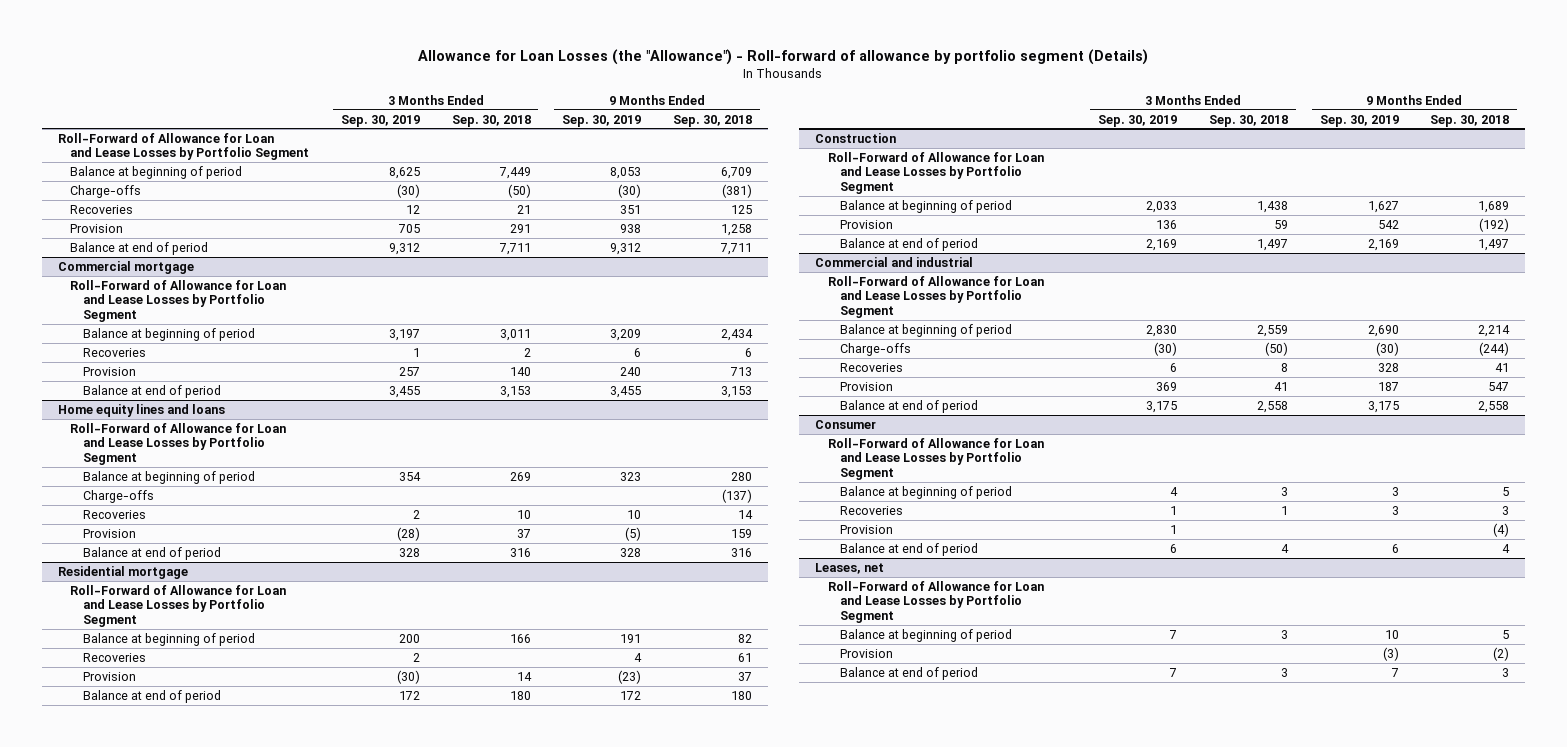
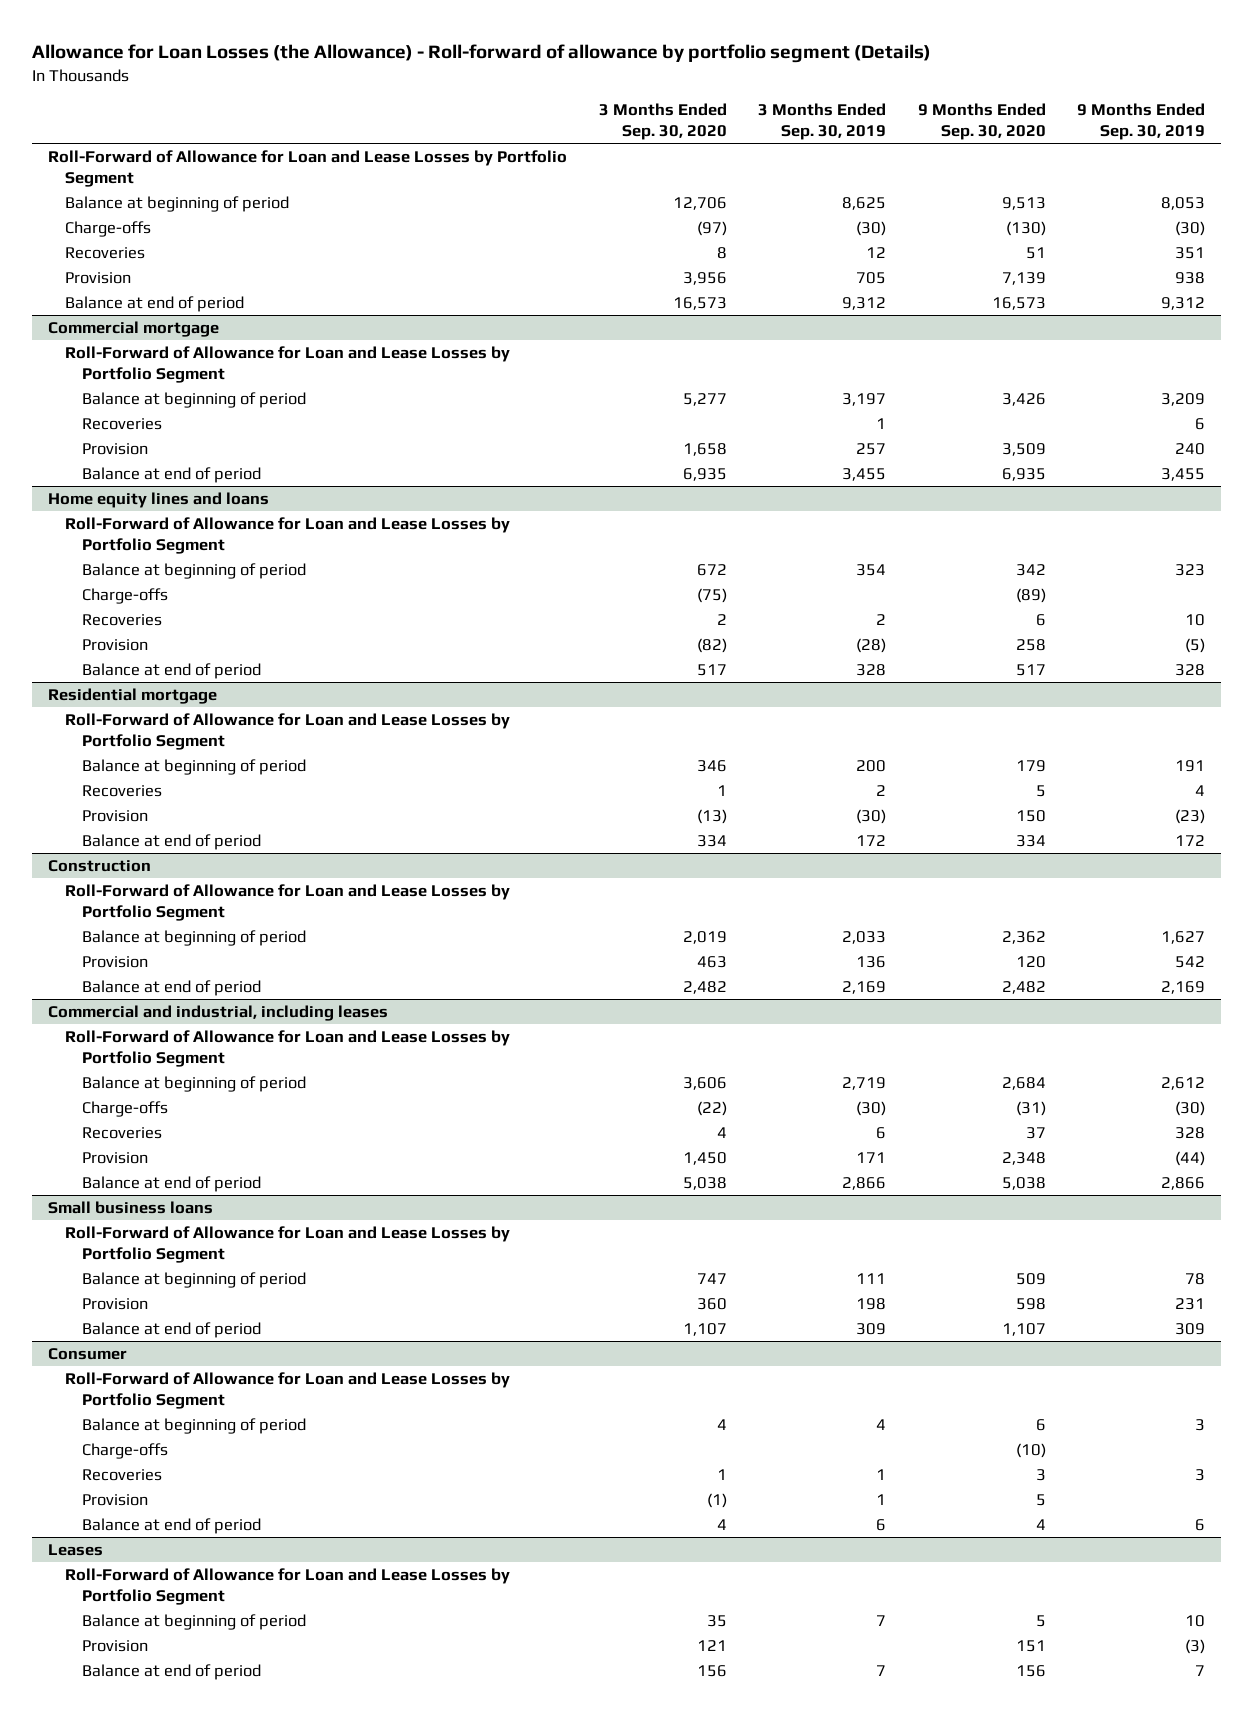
[418,49,1149,66] Allowance for Loan Losses (the "Allowance") - Roll-forward of allowance by portfolio segment (Details) -> [32,44,932,64] Allowance for Loan Losses (the Allowance) - Roll-forward of allowance by portfolio segment (Details)
[451,114,531,127] Sep. 30, 2018 -> none
[672,114,752,127] Sep. 30, 2018 -> none
none -> [598,103,727,141] 3 Months Ended Sep. 30, 2020
none -> [917,103,1046,141] 9 Months Ended Sep. 30, 2020
[814,256,973,267] Commercial and industrial -> [48,1004,389,1021] Commercial and industrial, including leases
[1146,324,1178,337] 2,830 -> [842,1076,887,1090] 2,719
[1367,324,1399,337] 2,690 -> [1161,1076,1206,1090] 2,612
[1156,381,1178,391] 369 -> [856,1151,887,1163] 171
[1377,381,1399,391] 187 -> [1175,1150,1206,1166] (44)
[1146,400,1178,413] 3,175 -> [842,1176,887,1190] 2,866
[1367,400,1399,413] 3,175 -> [1161,1176,1206,1190] 2,866
none -> [48,1200,214,1214] Small business loans
none -> [64,1225,510,1263] Roll-Forward of Allowance for Loan and Lease Losses by Portfolio Segment
none -> [81,1271,306,1288] Balance at beginning of period
none -> [81,1297,148,1310] Provision
none -> [81,1321,261,1338] Balance at end of period
none -> [81,1442,168,1459] Charge-offs
[814,562,884,574] Leases, net -> [48,1543,104,1556] Leases

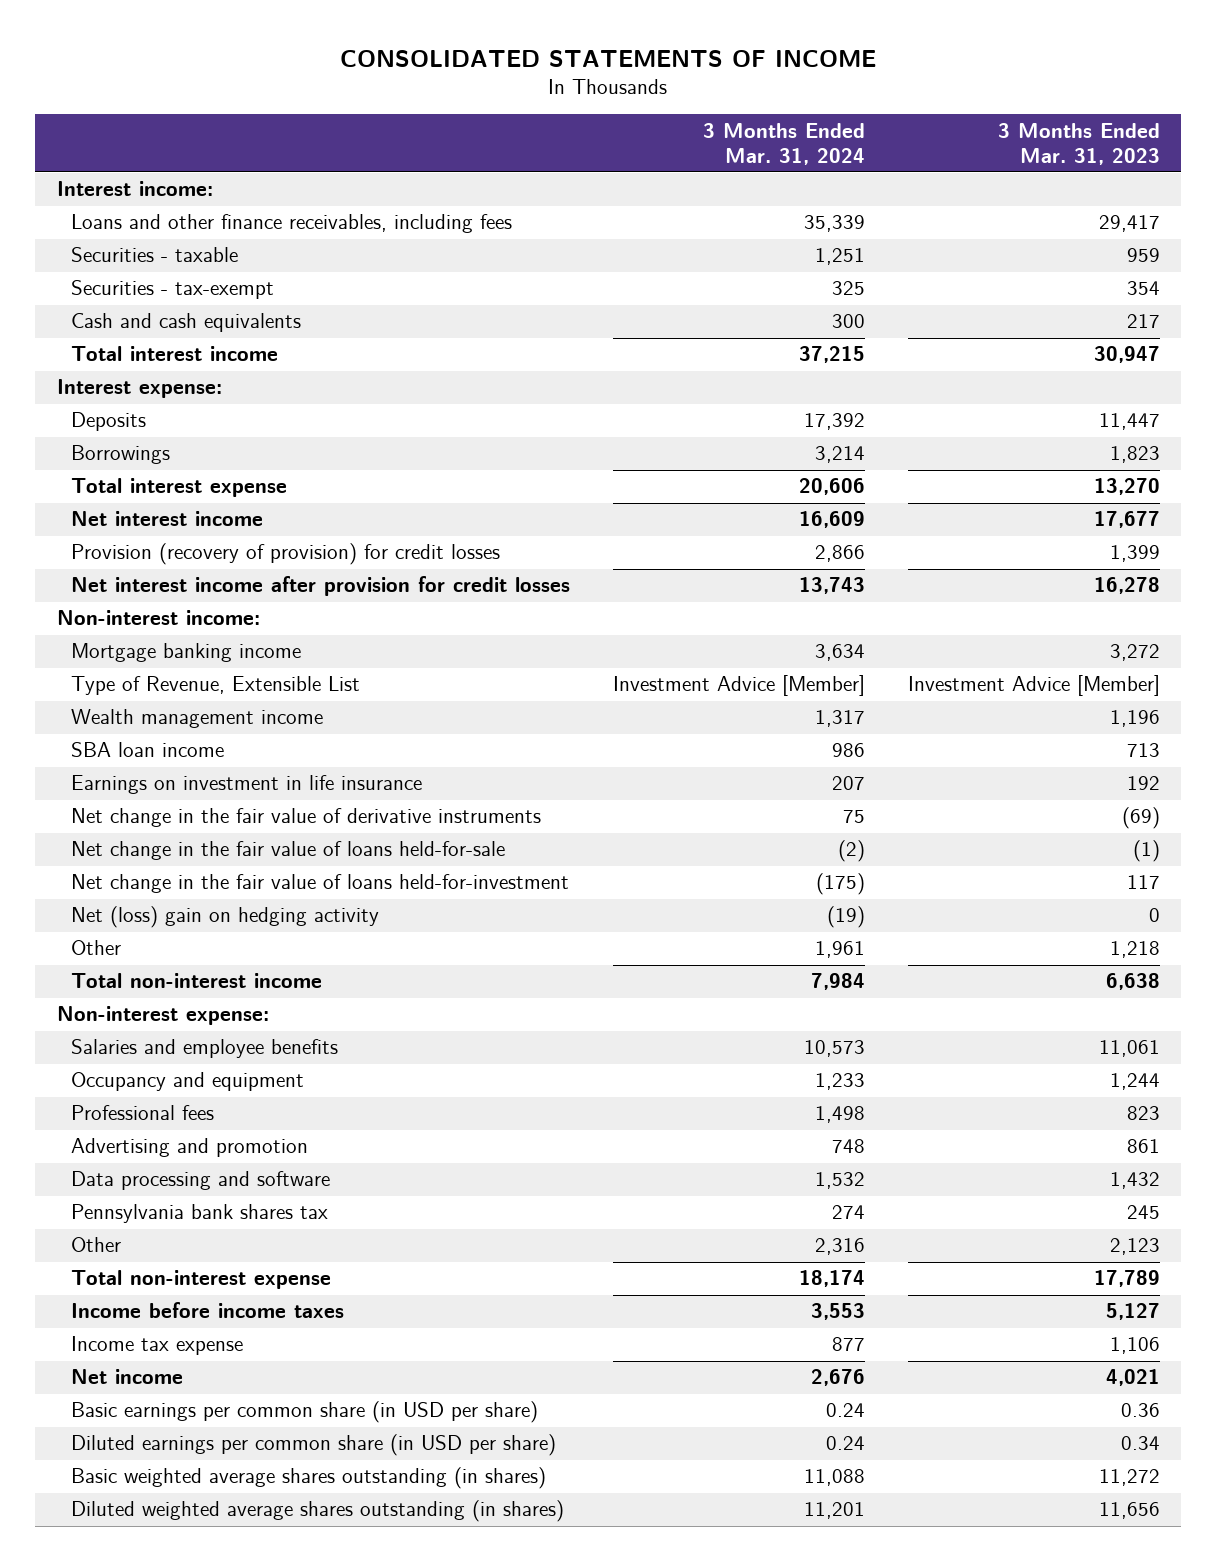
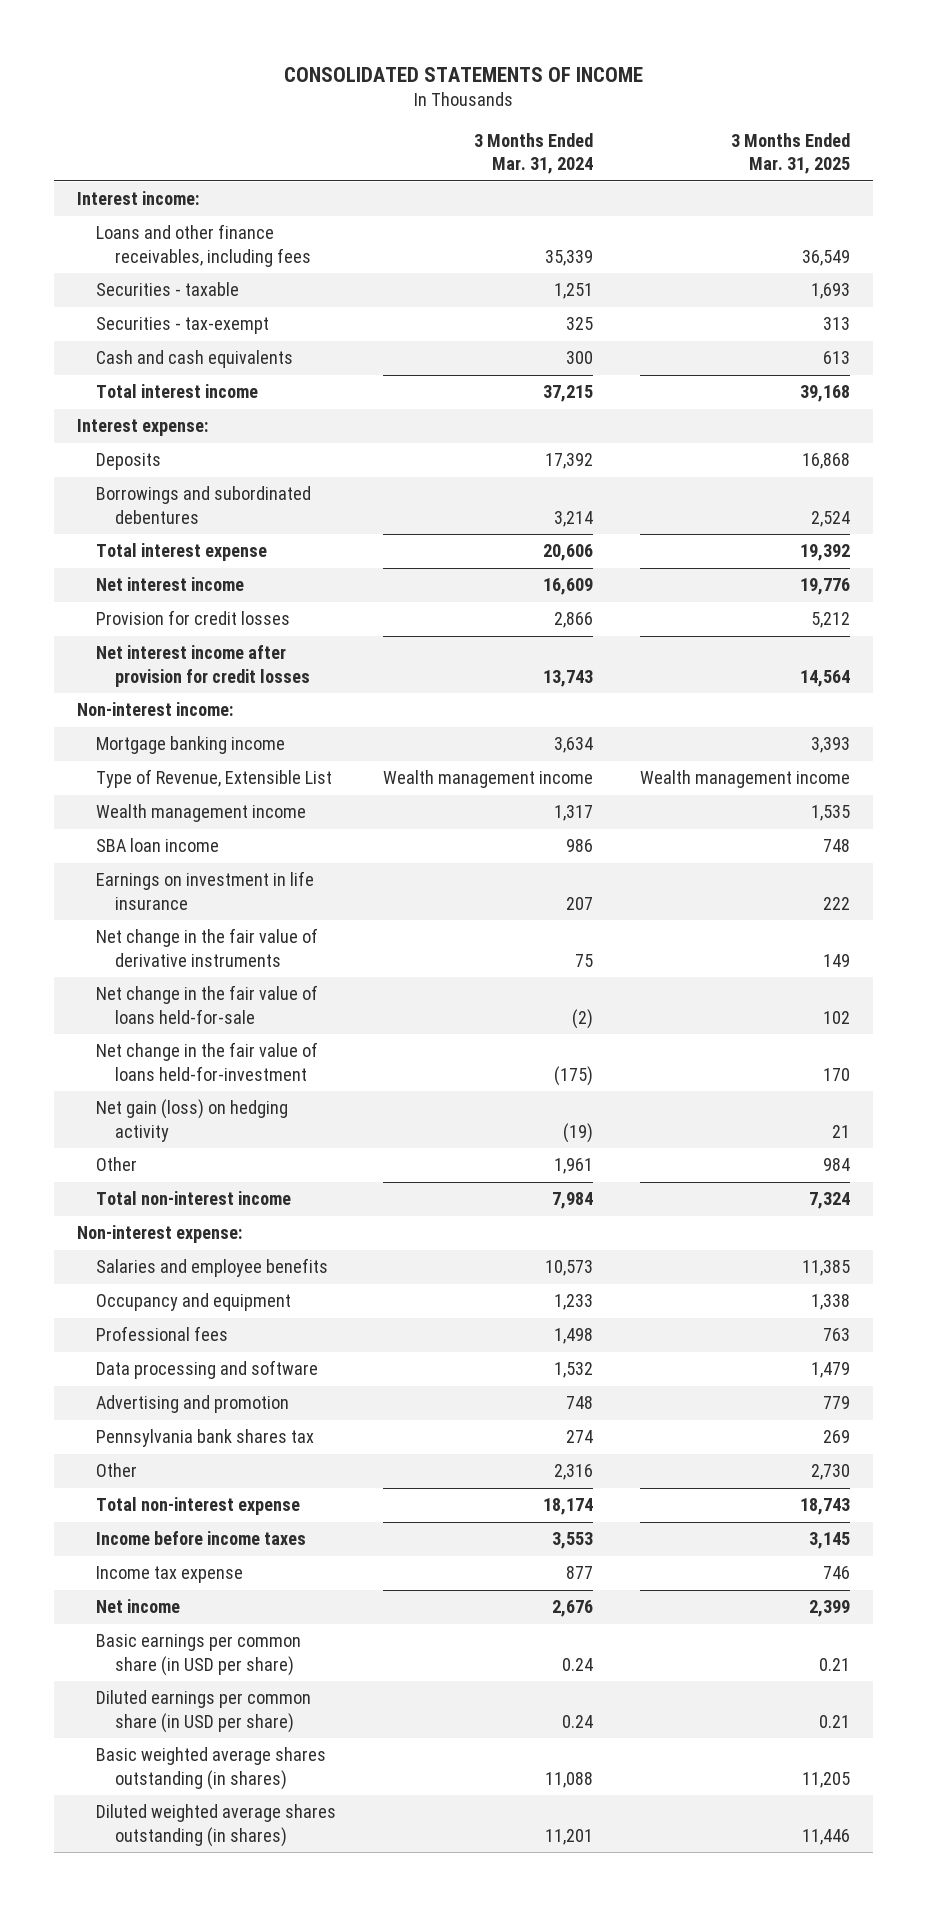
[997,122,1160,165] 3 Months Ended Mar. 31, 2023 -> none
none -> [731,133,851,175] 3 Months Ended Mar. 31, 2025
[70,445,170,465] Borrowings -> [96,486,312,524] Borrowings and subordinated debentures
[70,543,500,566] Provision (recovery of provision) for credit losses -> [96,610,291,626] Provision for credit losses
[612,675,865,697] Investment Advice [Member] -> [383,770,594,789] Wealth management income
[70,906,379,929] Net (loss) gain on hedging activity -> [96,1099,289,1142] Net gain (loss) on hedging activity
[70,1138,308,1158] Advertising and promotion -> [96,1395,290,1414] Advertising and promotion

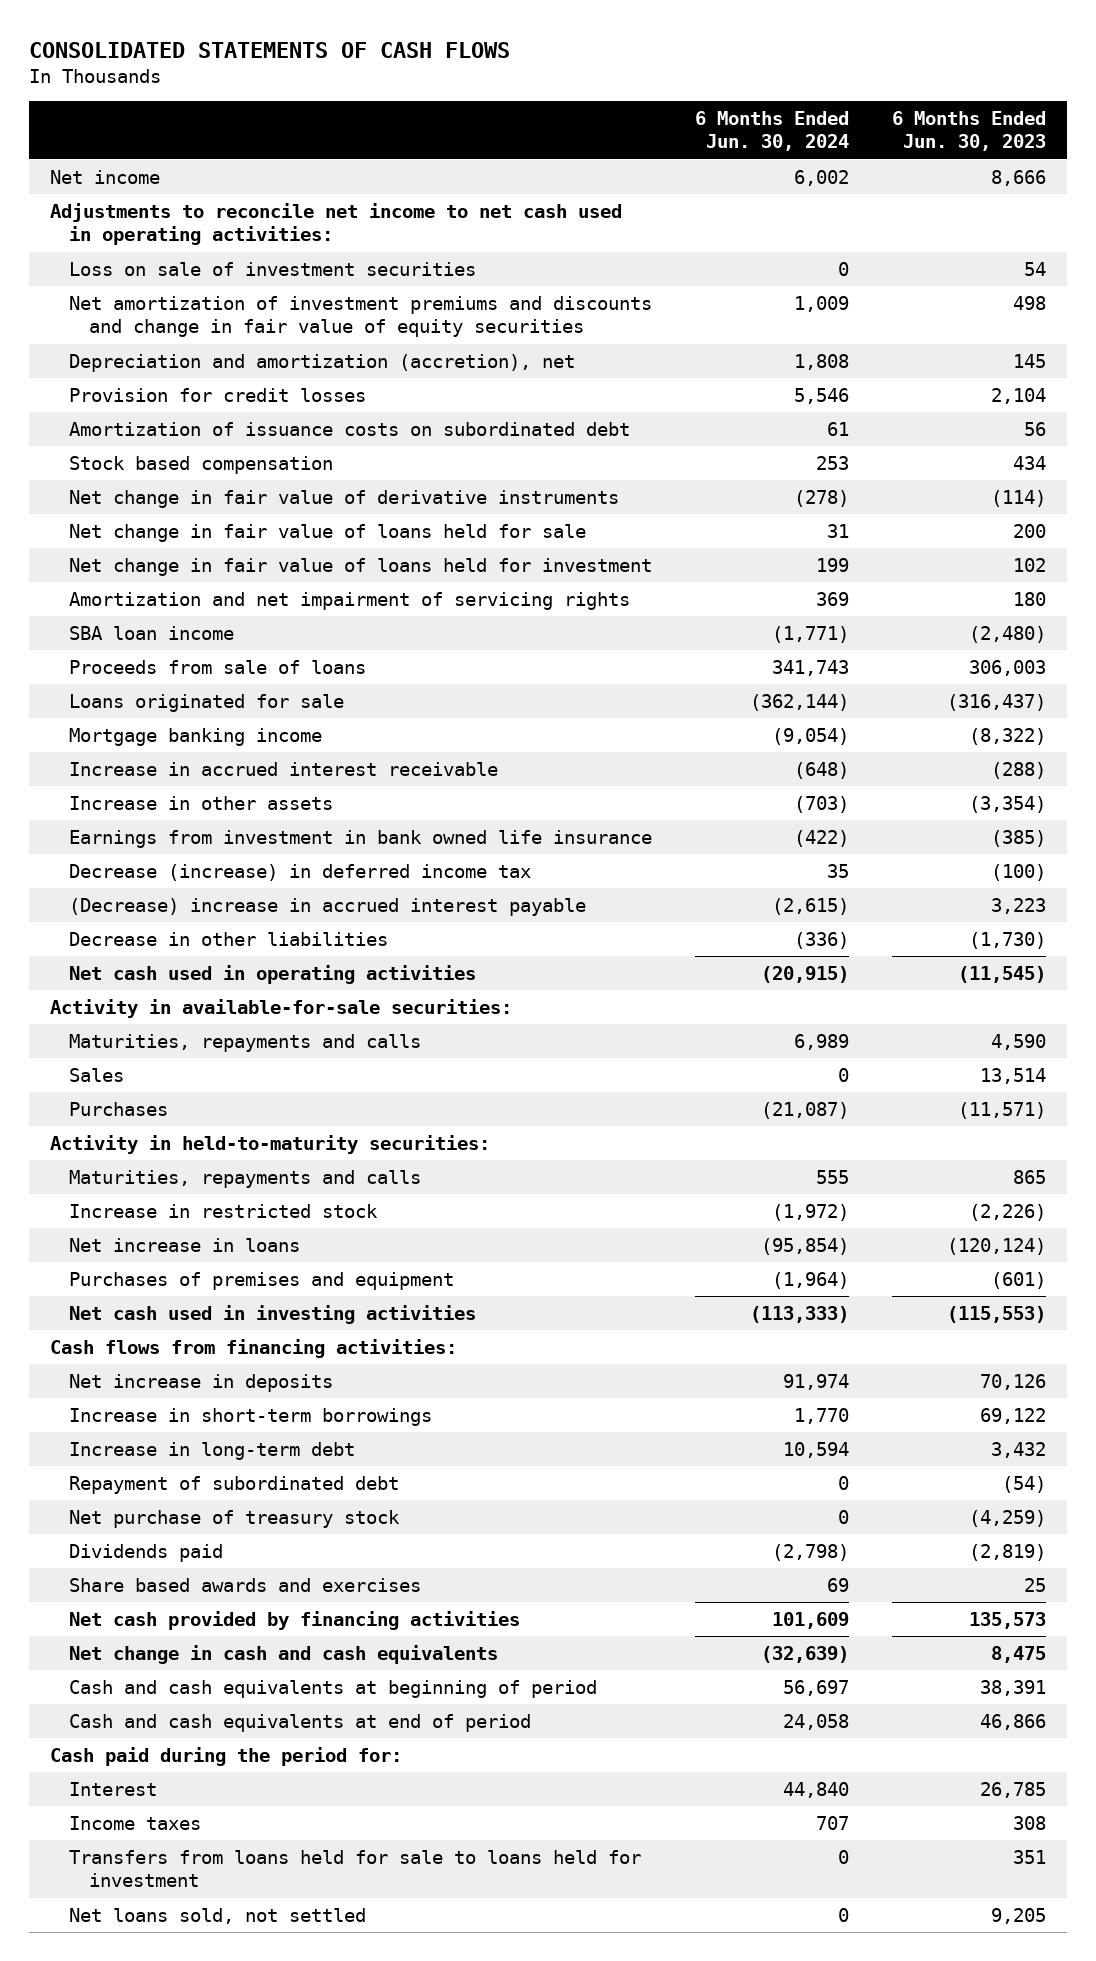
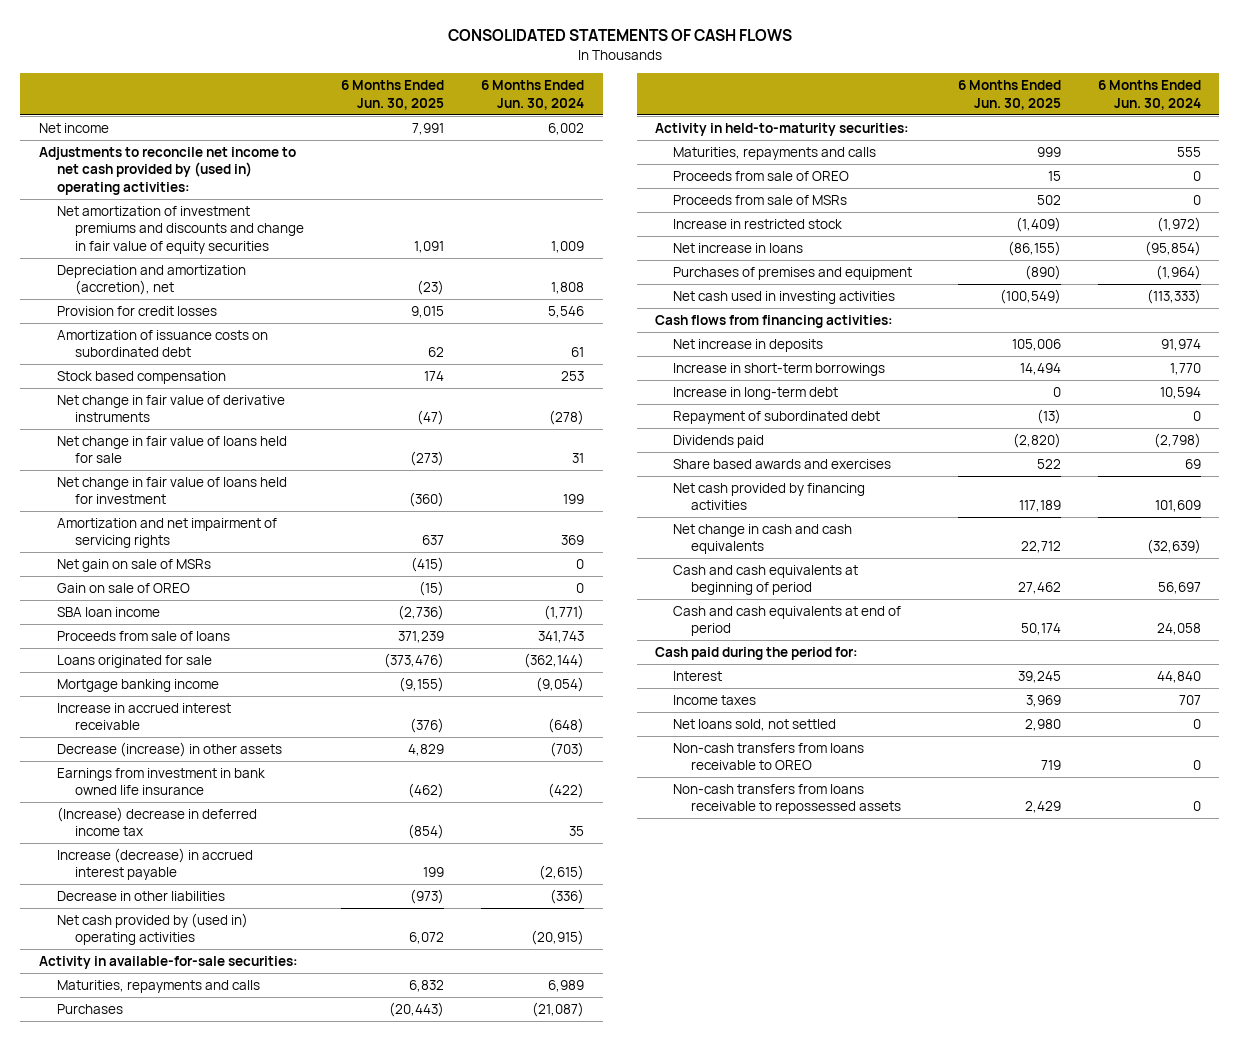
[891,110,1046,152] 6 Months Ended Jun. 30, 2023 -> none
none -> [340,80,444,110] 6 Months Ended Jun. 30, 2025
[69,261,477,276] Loss on sale of investment securities -> none
[50,202,623,246] Adjustments to reconcile net income to net cash used in operating activities: -> [38,146,296,196] Adjustments to reconcile net income to net cash provided by (used in) operating activities:
none -> [56,558,211,572] Net gain on sale of MSRs
none -> [56,582,190,593] Gain on sale of OREO
[69,795,334,810] Increase in other assets -> [56,741,282,757] Decrease (increase) in other assets
[69,863,532,881] Decrease (increase) in deferred income tax -> [56,806,257,837] (Increase) decrease in deferred income tax
[69,897,587,916] (Decrease) increase in accrued interest payable -> [56,847,253,881] Increase (decrease) in accrued interest payable
[69,964,477,984] Net cash used in operating activities -> [56,912,248,946] Net cash provided by (used in) operating activities
[69,1067,125,1082] Sales -> none
none -> [673,170,850,181] Proceeds from sale of OREO
none -> [673,194,848,205] Proceeds from sale of MSRs
[69,1509,401,1528] Net purchase of treasury stock -> none
[69,1849,642,1888] Transfers from loans held for sale to loans held for investment -> none
none -> [673,742,865,771] Non-cash transfers from loans receivable to OREO
none -> [673,783,902,815] Non-cash transfers from loans receivable to repossessed assets

